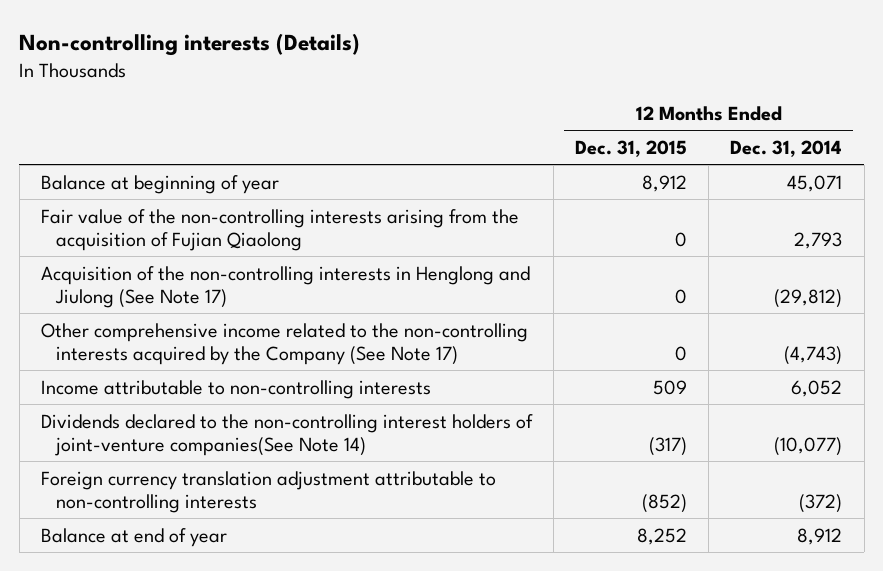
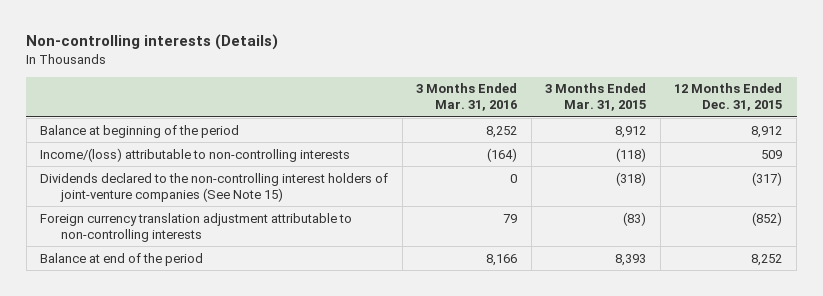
[730,139,843,157] Dec. 31, 2014 -> none
none -> [416,83,518,112] 3 Months Ended Mar. 31, 2016
none -> [545,83,647,112] 3 Months Ended Mar. 31, 2015
[40,208,519,251] Fair value of the non-controlling interests arising from the acquisition of Fujian Qiaolong -> none
[40,265,530,308] Acquisition of the non-controlling interests in Henglong and Jiulong (See Note 17) -> none
[40,322,528,365] Other comprehensive income related to the non-controlling interests acquired by the Company (See Note 17) -> none
[40,174,279,194] Balance at beginning of year -> [40,124,240,138] Balance at beginning of the period
[40,379,431,399] Income attributable to non-controlling interests -> [40,147,351,162] Income/(loss) attributable to non-controlling interests
[40,413,533,456] Dividends declared to the non-controlling interest holders of joint-venture companies(See Note 14) -> [40,172,389,202] Dividends declared to the non-controlling interest holders of joint-venture companies (See Note 15)
[40,527,227,547] Balance at end of year -> [40,252,204,266] Balance at end of the period

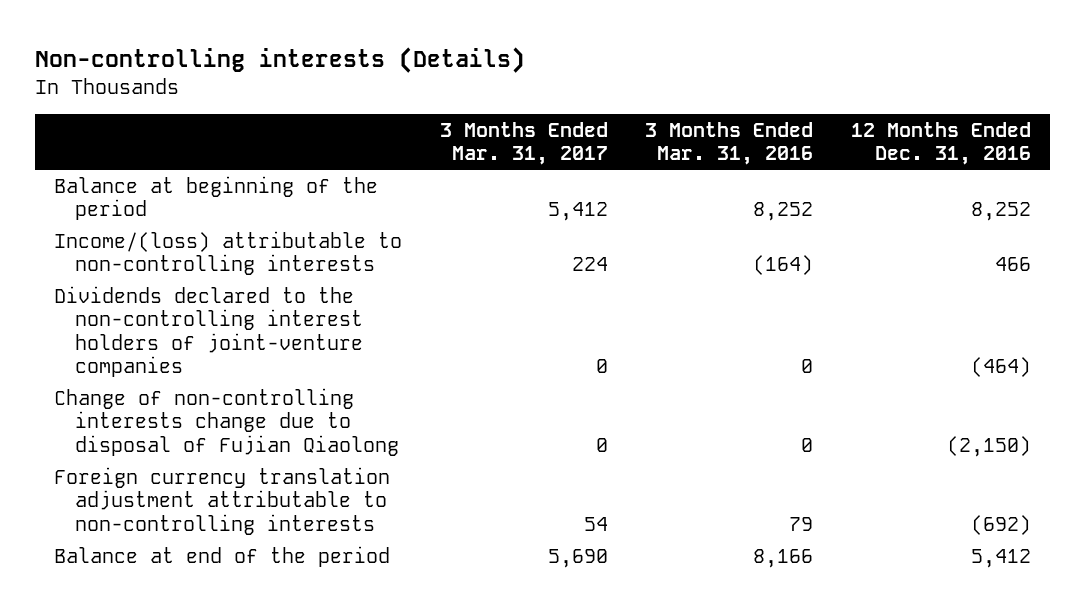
[545,83,647,112] 3 Months Ended Mar. 31, 2015 -> none
[674,83,783,112] 12 Months Ended Dec. 31, 2015 -> none
none -> [439,121,608,166] 3 Months Ended Mar. 31, 2017
none -> [850,121,1031,166] 12 Months Ended Dec. 31, 2016
[40,172,389,202] Dividends declared to the non-controlling interest holders of joint-venture companies (See Note 15) -> [54,286,364,378] Dividends declared to the non-controlling interest holders of joint-venture companies
none -> [54,388,400,456] Change of non-controlling interests change due to disposal of Fujian Qiaolong

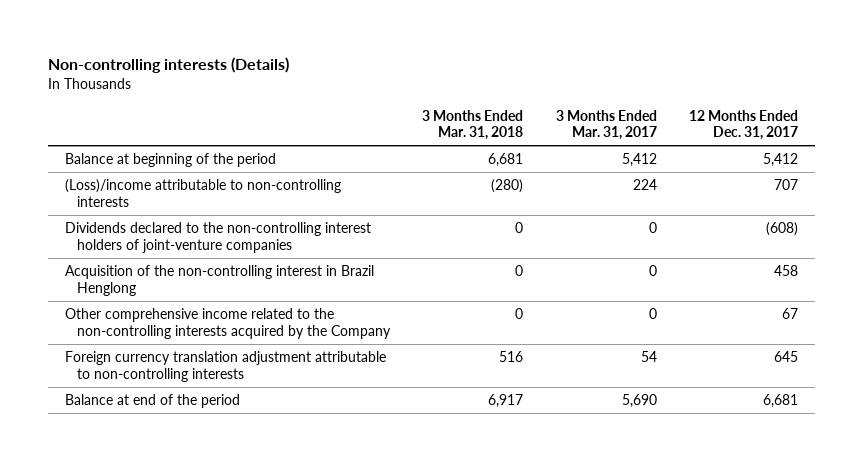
[645,121,814,166] 3 Months Ended Mar. 31, 2016 -> none
[850,121,1031,166] 12 Months Ended Dec. 31, 2016 -> none
none -> [422,109,524,141] 3 Months Ended Mar. 31, 2018
none -> [689,109,799,141] 12 Months Ended Dec. 31, 2017
[54,231,403,276] Income/(loss) attributable to non-controlling interests -> [64,179,341,207] (Loss)/income attributable to non-controlling interests
[54,388,400,456] Change of non-controlling interests change due to disposal of Fujian Qiaolong -> none
none -> [64,265,374,296] Acquisition of the non-controlling interest in Brazil Henglong
none -> [64,308,391,339] Other comprehensive income related to the non-controlling interests acquired by the Company

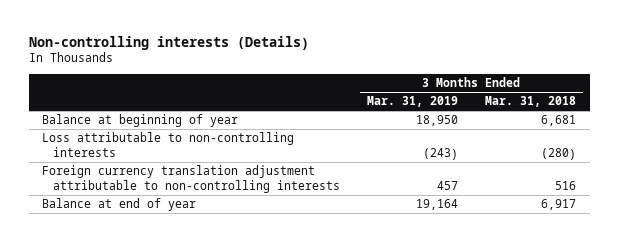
[555,109,657,141] 3 Months Ended Mar. 31, 2017 -> none
[689,109,799,141] 12 Months Ended Dec. 31, 2017 -> none
none -> [366,96,458,108] Mar. 31, 2019
[64,222,371,253] Dividends declared to the non-controlling interest holders of joint-venture companies -> none
[64,265,374,296] Acquisition of the non-controlling interest in Brazil Henglong -> none
[64,308,391,339] Other comprehensive income related to the non-controlling interests acquired by the Company -> none
[64,153,276,168] Balance at beginning of the period -> [42,114,239,128] Balance at beginning of year
[64,179,341,207] (Loss)/income attributable to non-controlling interests -> [42,132,295,157] Loss attributable to non-controlling interests
[64,394,240,409] Balance at end of the period -> [42,198,197,212] Balance at end of year

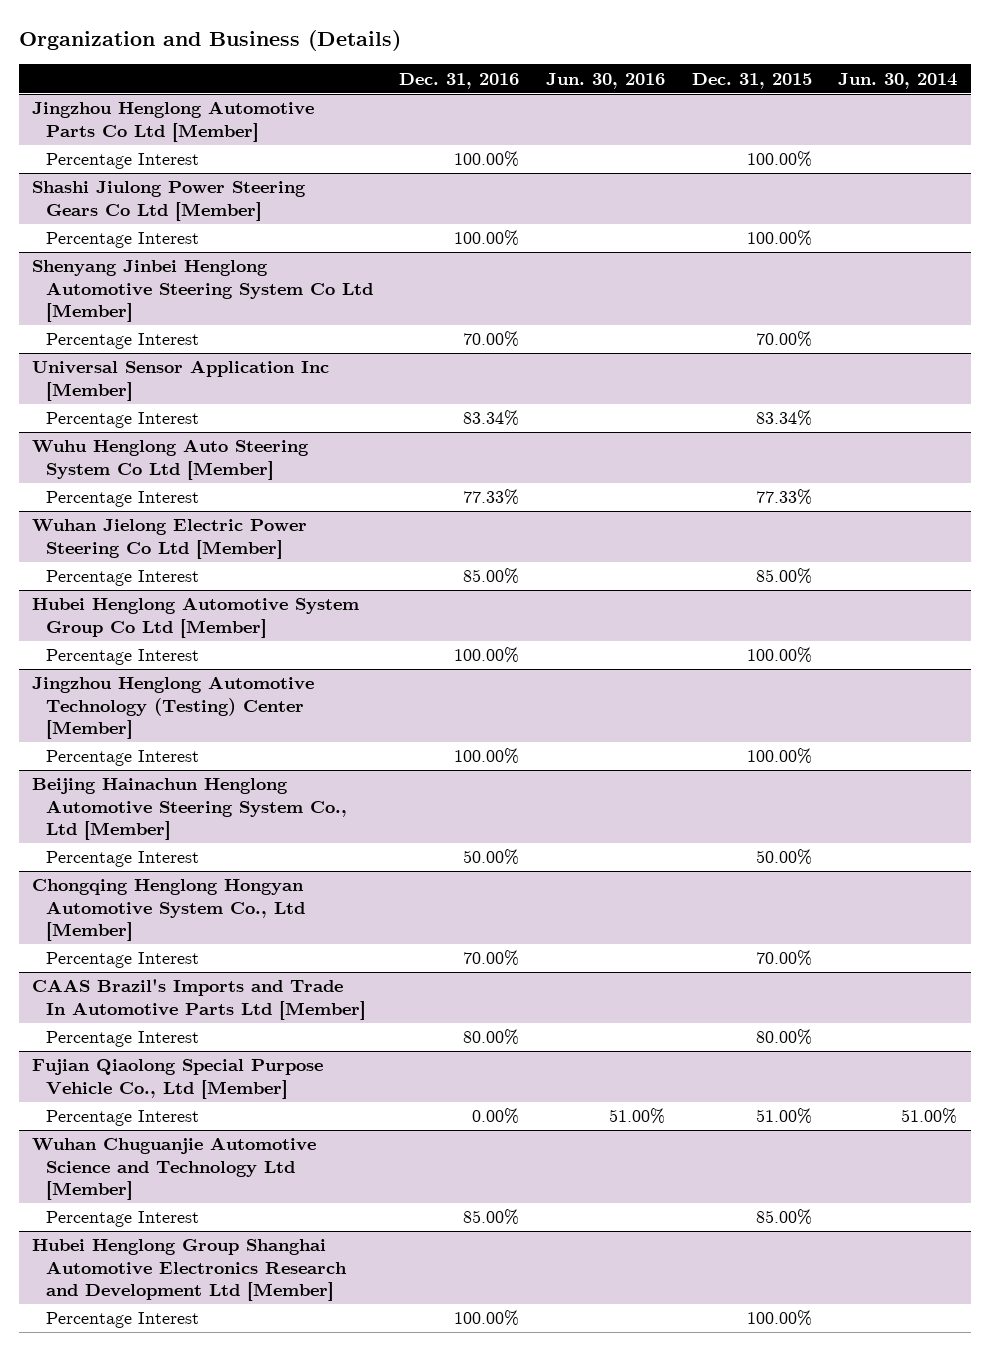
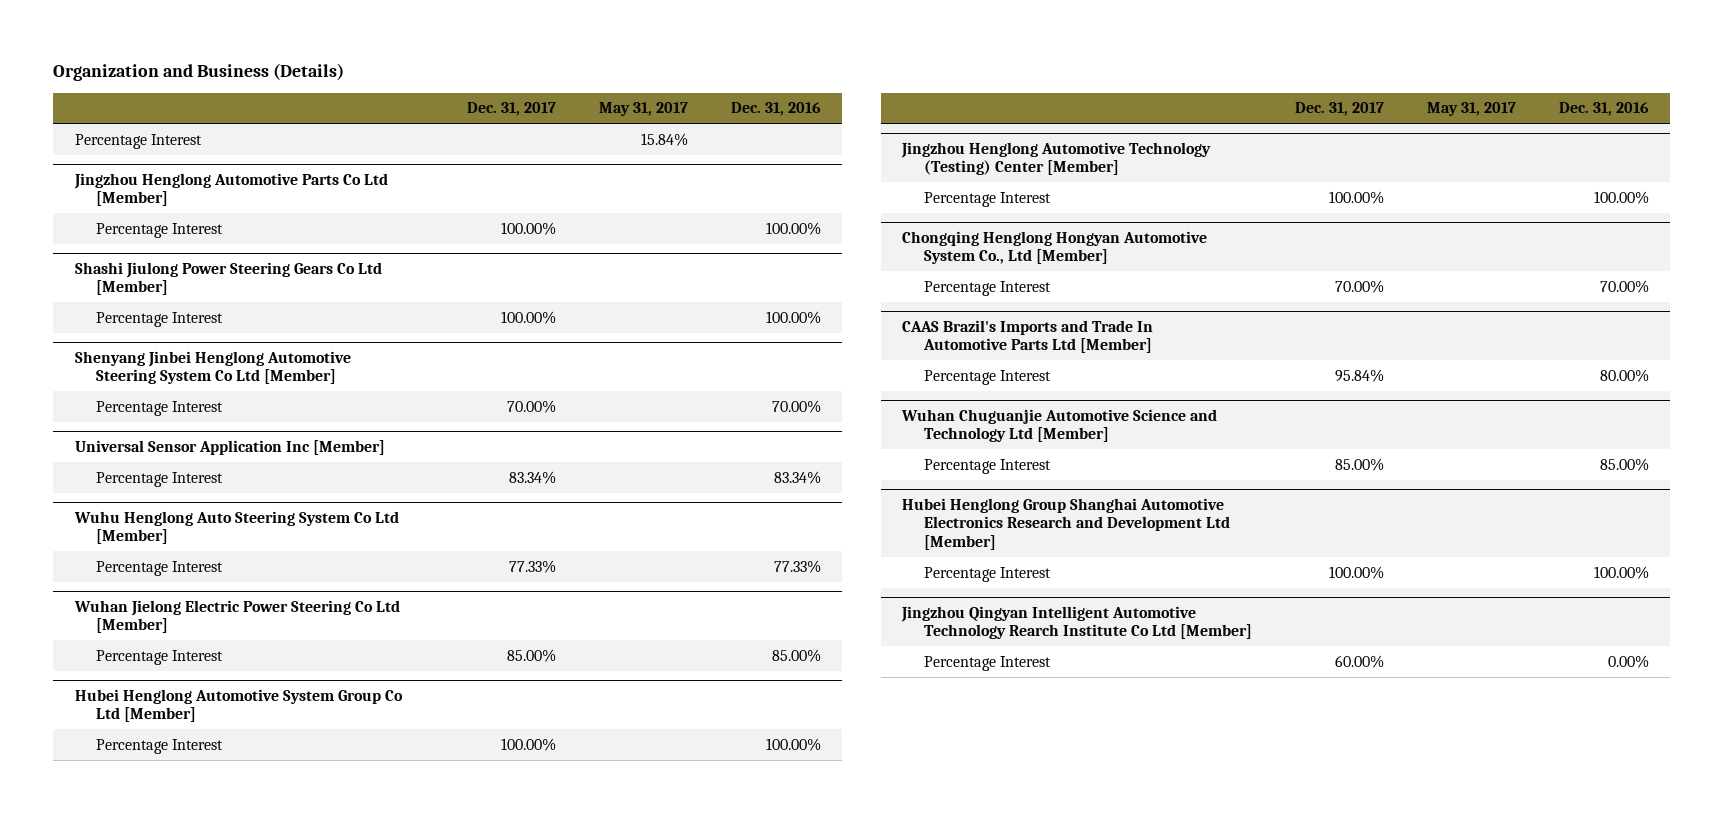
[546,72,666,89] Jun. 30, 2016 -> none
[691,72,812,89] Dec. 31, 2015 -> none
[838,72,958,89] Jun. 30, 2014 -> none
none -> [467,102,557,117] Dec. 31, 2017
none -> [599,102,689,117] May 31, 2017
none -> [74,133,202,149] Percentage Interest
[32,778,347,841] Beijing Hainachun Henglong Automotive Steering System Co., Ltd [Member] -> none
[45,851,199,868] Percentage Interest -> none
[32,1059,324,1099] Fujian Qiaolong Special Purpose Vehicle Co., Ltd [Member] -> none
[45,1110,199,1127] Percentage Interest -> none
none -> [901,605,1253,640] Jingzhou Qingyan Intelligent Automotive Technology Rearch Institute Co Ltd [Member]
none -> [924,655,1052,671] Percentage Interest

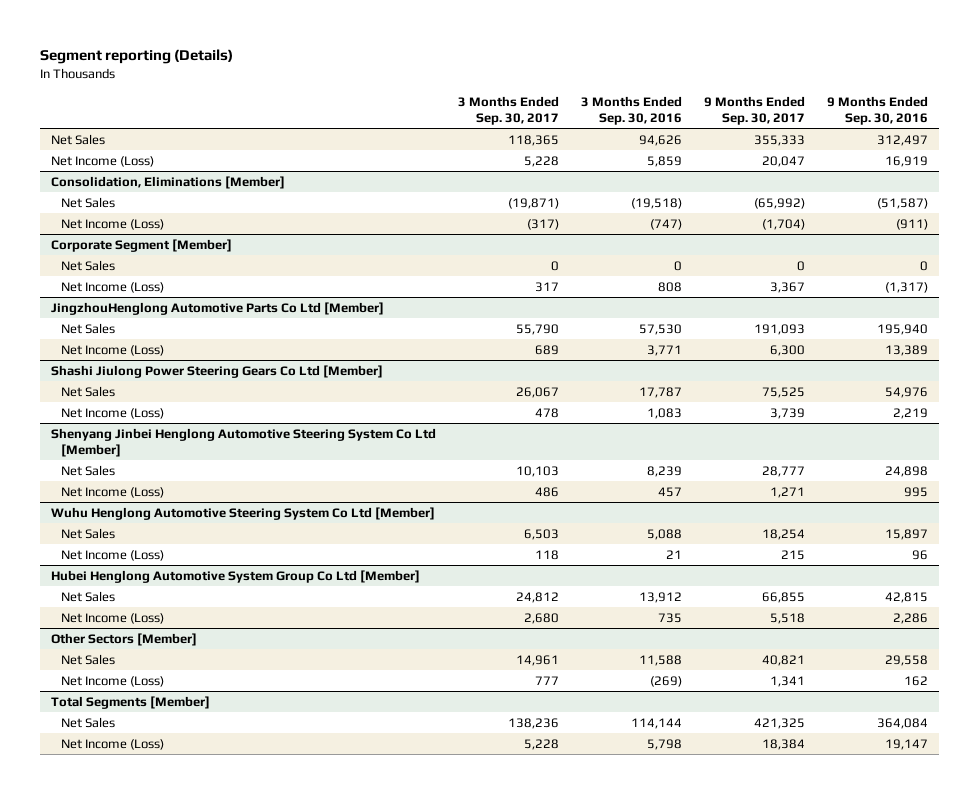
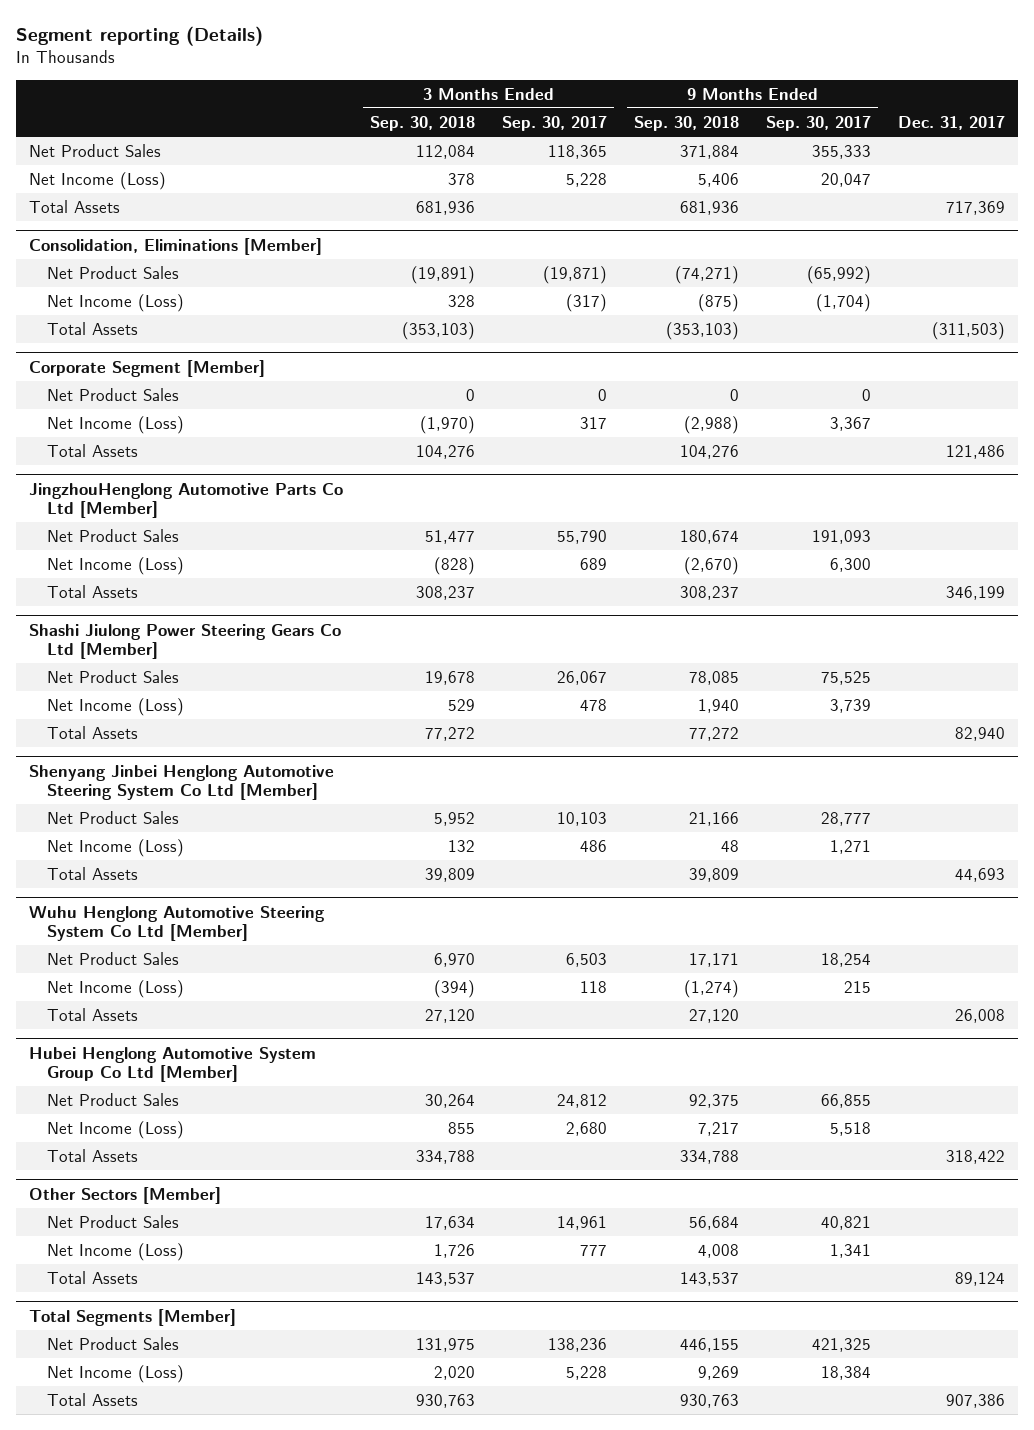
[581,95,683,126] 3 Months Ended Sep. 30, 2016 -> none
[827,95,929,126] 9 Months Ended Sep. 30, 2016 -> none
none -> [370,115,476,131] Sep. 30, 2018
none -> [634,115,740,131] Sep. 30, 2018
none -> [897,115,1005,130] Dec. 31, 2017
[51,133,106,145] Net Sales -> [29,143,162,157] Net Product Sales
none -> [29,199,121,213] Total Assets
[60,196,115,208] Net Sales -> [47,265,180,279] Net Product Sales
none -> [47,321,139,335] Total Assets
[60,259,115,271] Net Sales -> [47,387,180,401] Net Product Sales
none -> [47,443,139,457] Total Assets
[60,322,115,334] Net Sales -> [47,528,180,542] Net Product Sales
none -> [47,584,139,598] Total Assets
[60,385,115,397] Net Sales -> [47,669,180,683] Net Product Sales
none -> [47,725,139,739] Total Assets
[60,464,115,476] Net Sales -> [47,810,180,824] Net Product Sales
none -> [47,866,139,880] Total Assets
[60,527,115,539] Net Sales -> [47,951,180,965] Net Product Sales
none -> [47,1007,139,1021] Total Assets
[60,590,115,602] Net Sales -> [47,1092,180,1106] Net Product Sales
none -> [47,1148,139,1162] Total Assets
[60,653,115,665] Net Sales -> [47,1214,180,1228] Net Product Sales
none -> [47,1270,139,1284] Total Assets
[60,716,115,728] Net Sales -> [47,1336,180,1350] Net Product Sales
none -> [47,1392,139,1406] Total Assets

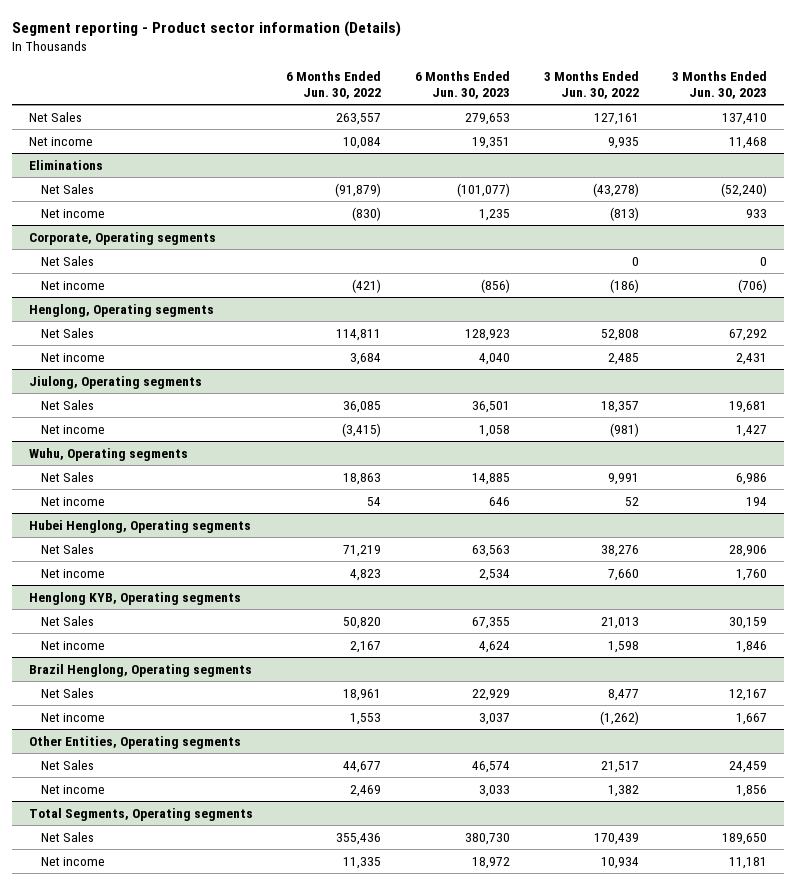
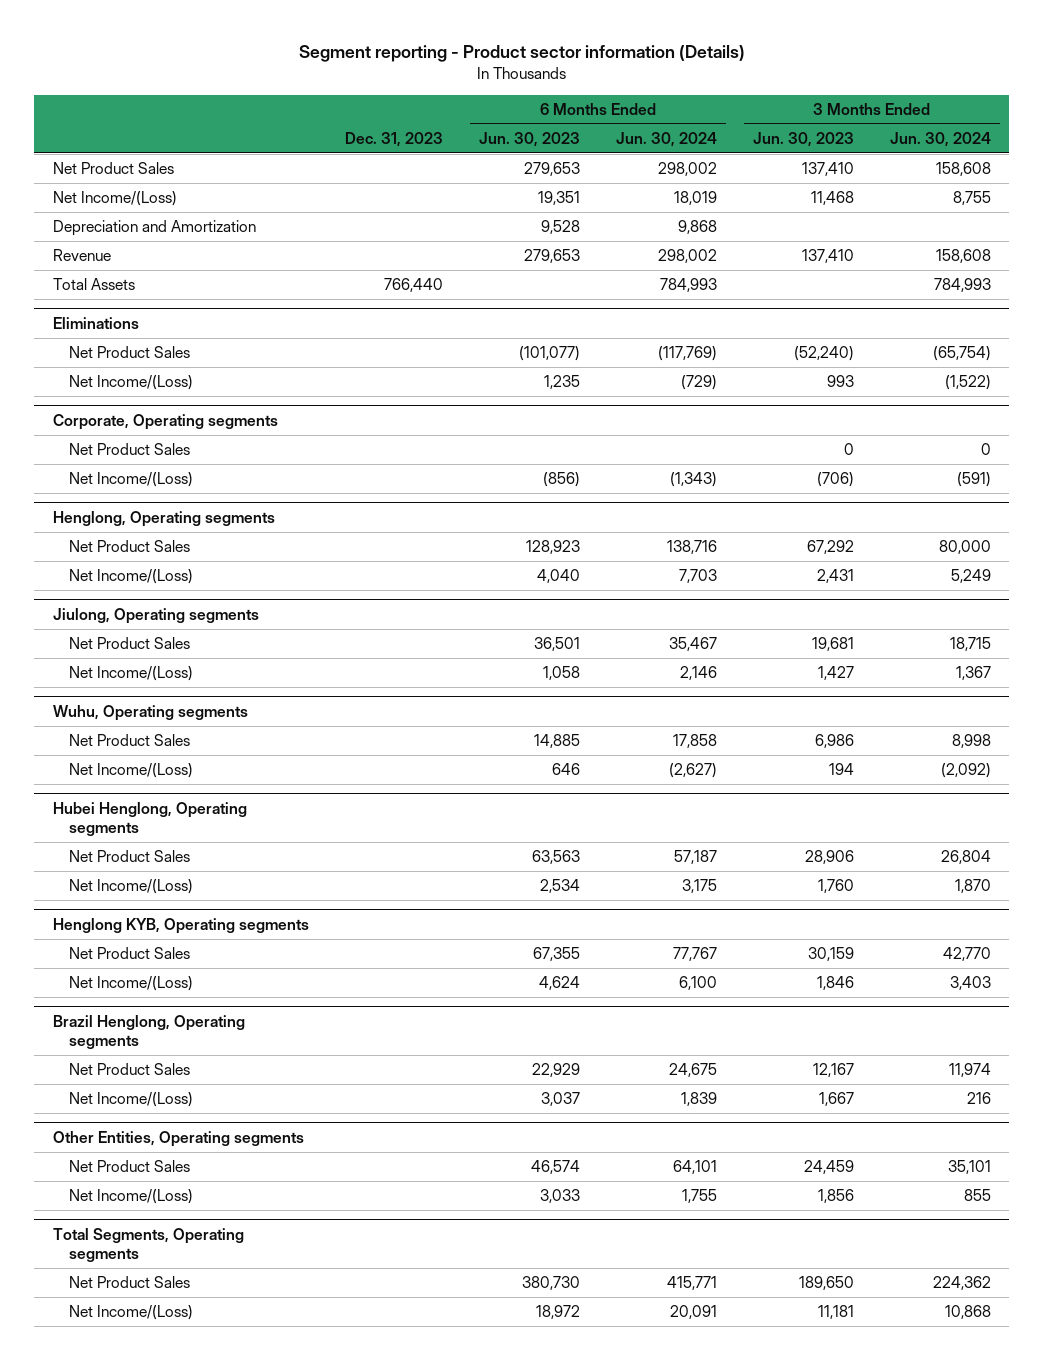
[286,70,382,99] 6 Months Ended Jun. 30, 2022 -> none
[543,70,639,99] 3 Months Ended Jun. 30, 2022 -> none
none -> [344,131,443,147] Dec. 31, 2023
none -> [615,131,717,147] Jun. 30, 2024
none -> [890,131,992,147] Jun. 30, 2024
[28,111,82,122] Net Sales -> [52,162,174,175] Net Product Sales
[28,136,93,146] Net income -> [52,191,177,207] Net Income/(Loss)
none -> [52,220,256,237] Depreciation and Amortization
none -> [52,249,111,262] Revenue
none -> [52,278,135,291] Total Assets
[41,183,95,194] Net Sales -> [69,346,191,359] Net Product Sales
[41,208,106,218] Net income -> [69,375,194,391] Net Income/(Loss)
[746,208,768,218] 933 -> [827,375,855,388] 993
[41,255,95,266] Net Sales -> [69,443,191,456] Net Product Sales
[41,280,106,290] Net income -> [69,472,194,488] Net Income/(Loss)
[41,327,95,338] Net Sales -> [69,540,191,553] Net Product Sales
[41,352,106,362] Net income -> [69,569,194,585] Net Income/(Loss)
[41,399,95,410] Net Sales -> [69,637,191,650] Net Product Sales
[41,424,106,434] Net income -> [69,666,194,682] Net Income/(Loss)
[41,471,95,482] Net Sales -> [69,734,191,747] Net Product Sales
[41,496,106,506] Net income -> [69,763,194,779] Net Income/(Loss)
[41,543,95,554] Net Sales -> [69,850,191,863] Net Product Sales
[41,568,106,578] Net income -> [69,879,194,895] Net Income/(Loss)
[41,615,95,626] Net Sales -> [69,947,191,960] Net Product Sales
[41,640,106,650] Net income -> [69,976,194,992] Net Income/(Loss)
[41,687,95,698] Net Sales -> [69,1063,191,1076] Net Product Sales
[41,712,106,722] Net income -> [69,1092,194,1108] Net Income/(Loss)
[41,759,95,770] Net Sales -> [69,1160,191,1173] Net Product Sales
[41,784,106,794] Net income -> [69,1189,194,1205] Net Income/(Loss)
[41,831,95,842] Net Sales -> [69,1276,191,1289] Net Product Sales
[41,856,106,866] Net income -> [69,1305,194,1321] Net Income/(Loss)

